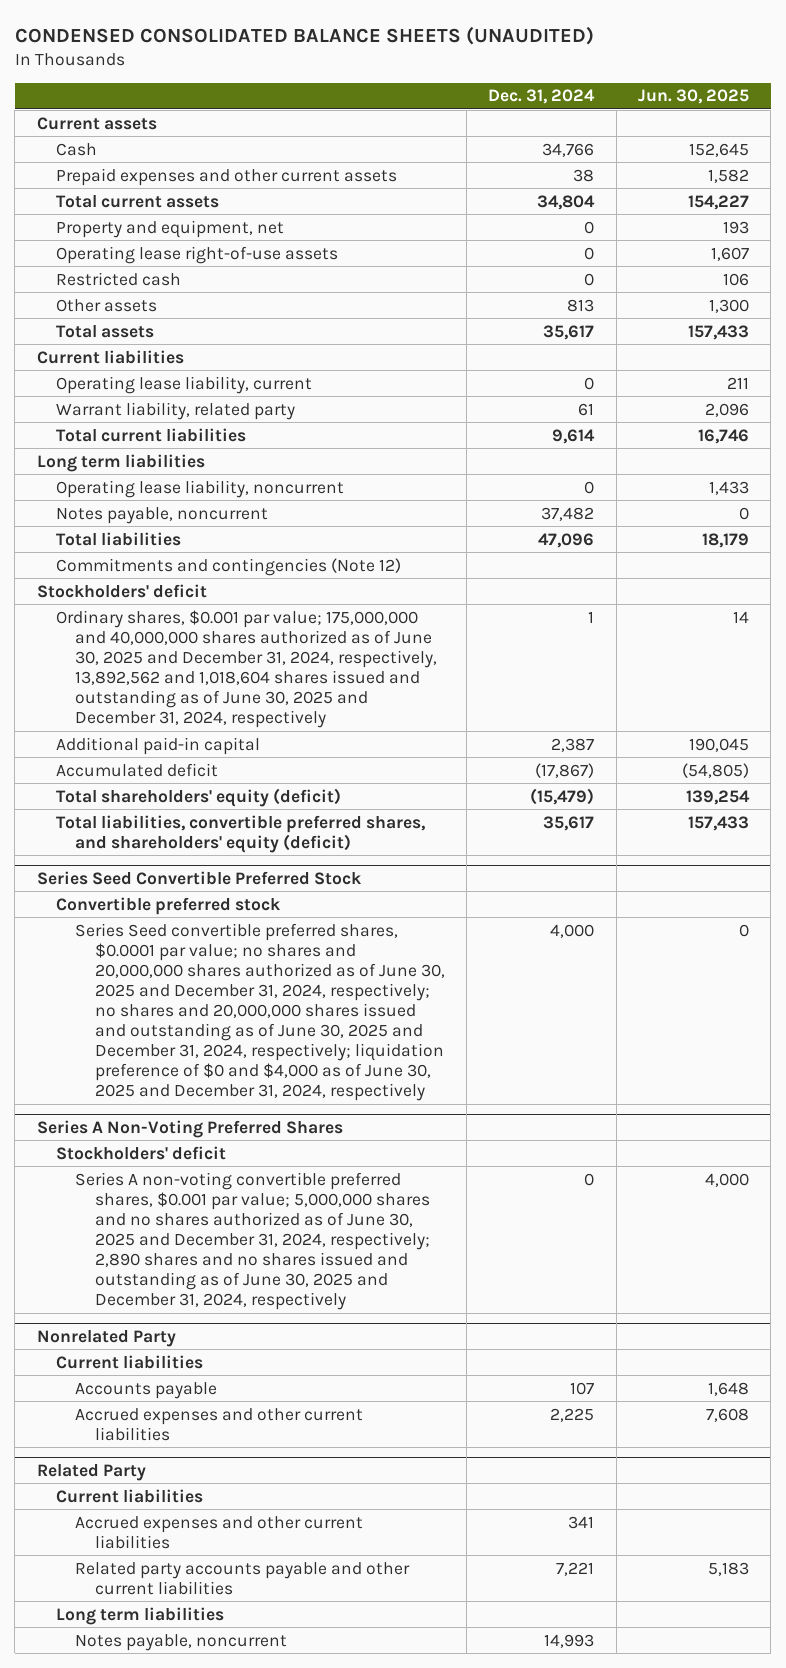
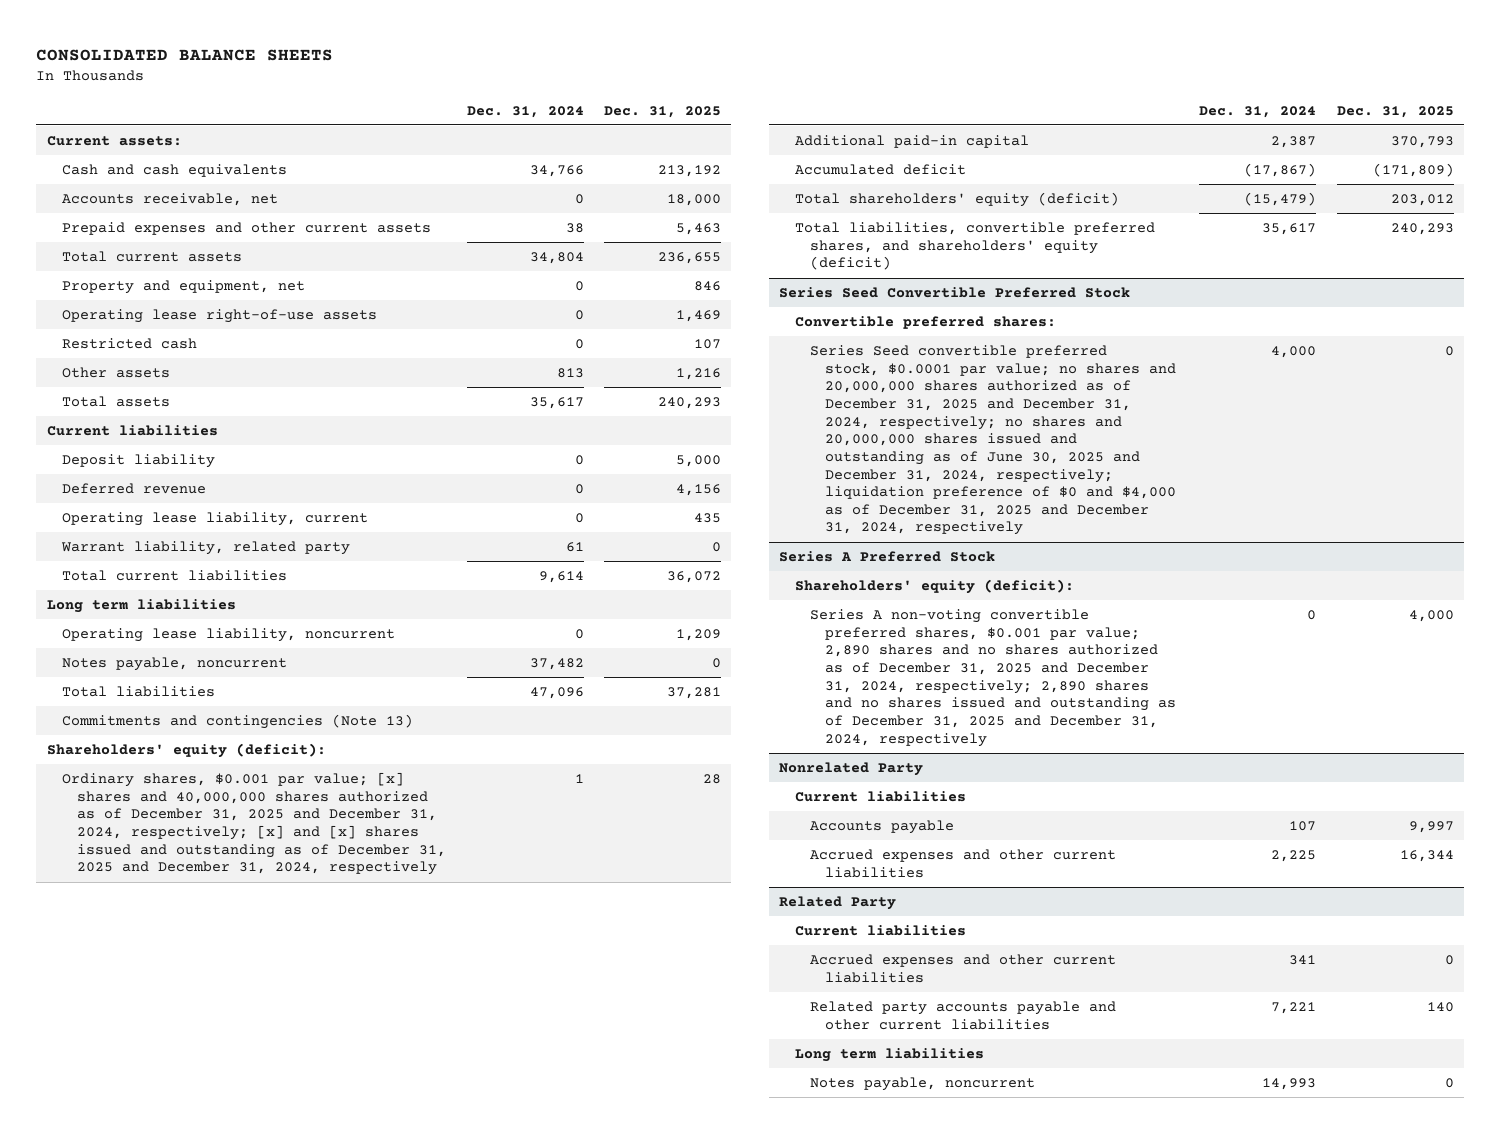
[14,25,594,45] CONDENSED CONSOLIDATED BALANCE SHEETS (UNAUDITED) -> [36,48,334,61] CONSOLIDATED BALANCE SHEETS
[638,89,750,105] Jun. 30, 2025 -> none
none -> [603,105,721,118] Dec. 31, 2025
[36,116,157,130] Current assets -> [46,136,182,147] Current assets:
[56,142,98,156] Cash -> [61,164,287,178] Cash and cash equivalents
none -> [61,193,278,207] Accounts receivable, net
none -> [61,454,215,469] Deposit liability
none -> [61,483,206,495] Deferred revenue
[56,557,402,576] Commitments and contingencies (Note 12) -> [61,714,413,730] Commitments and contingencies (Note 13)
[36,583,207,598] Stockholders' deficit -> [46,743,326,759] Shareholders' equity (deficit):
[56,609,438,728] Ordinary shares, $0.001 par value; 175,000,000 and 40,000,000 shares authorized as of June 30, 2025 and December 31, 2024, respectively, 13,892,562 and 1,018,604 shares issued and outstanding as of June 30, 2025 and December 31, 2024, respectively -> [61,772,447,876] Ordinary shares, $0.001 par value; [x] shares and 40,000,000 shares authorized as of December 31, 2025 and December 31, 2024, respectively; [x] and [x] shares issued and outstanding as of December 31, 2025 and December 31, 2024, respectively
[56,896,282,915] Convertible preferred stock -> [794,316,1056,330] Convertible preferred shares:
[75,922,445,1102] Series Seed convertible preferred shares, $0.0001 par value; no shares and 20,000,000 shares authorized as of June 30, 2025 and December 31, 2024, respectively; no shares and 20,000,000 shares issued and outstanding as of June 30, 2025 and December 31, 2024, respectively; liquidation preference of $0 and $4,000 as of June 30, 2025 and December 31, 2024, respectively -> [809,345,1177,536] Series Seed convertible preferred stock, $0.0001 par value; no shares and 20,000,000 shares authorized as of December 31, 2025 and December 31, 2024, respectively; no shares and 20,000,000 shares issued and outstanding as of June 30, 2025 and December 31, 2024, respectively; liquidation preference of $0 and $4,000 as of December 31, 2025 and December 31, 2024, respectively
[36,1119,343,1138] Series A Non-Voting Preferred Shares -> [779,551,996,563] Series A Preferred Stock
[56,1145,227,1160] Stockholders' deficit -> [794,579,1074,595] Shareholders' equity (deficit):
[75,1171,430,1311] Series A non-voting convertible preferred shares, $0.001 par value; 5,000,000 shares and no shares authorized as of June 30, 2025 and December 31, 2024, respectively; 2,890 shares and no shares issued and outstanding as of June 30, 2025 and December 31, 2024, respectively -> [809,609,1177,747] Series A non-voting convertible preferred shares, $0.001 par value; 2,890 shares and no shares authorized as of December 31, 2025 and December 31, 2024, respectively; 2,890 shares and no shares issued and outstanding as of December 31, 2025 and December 31, 2024, respectively

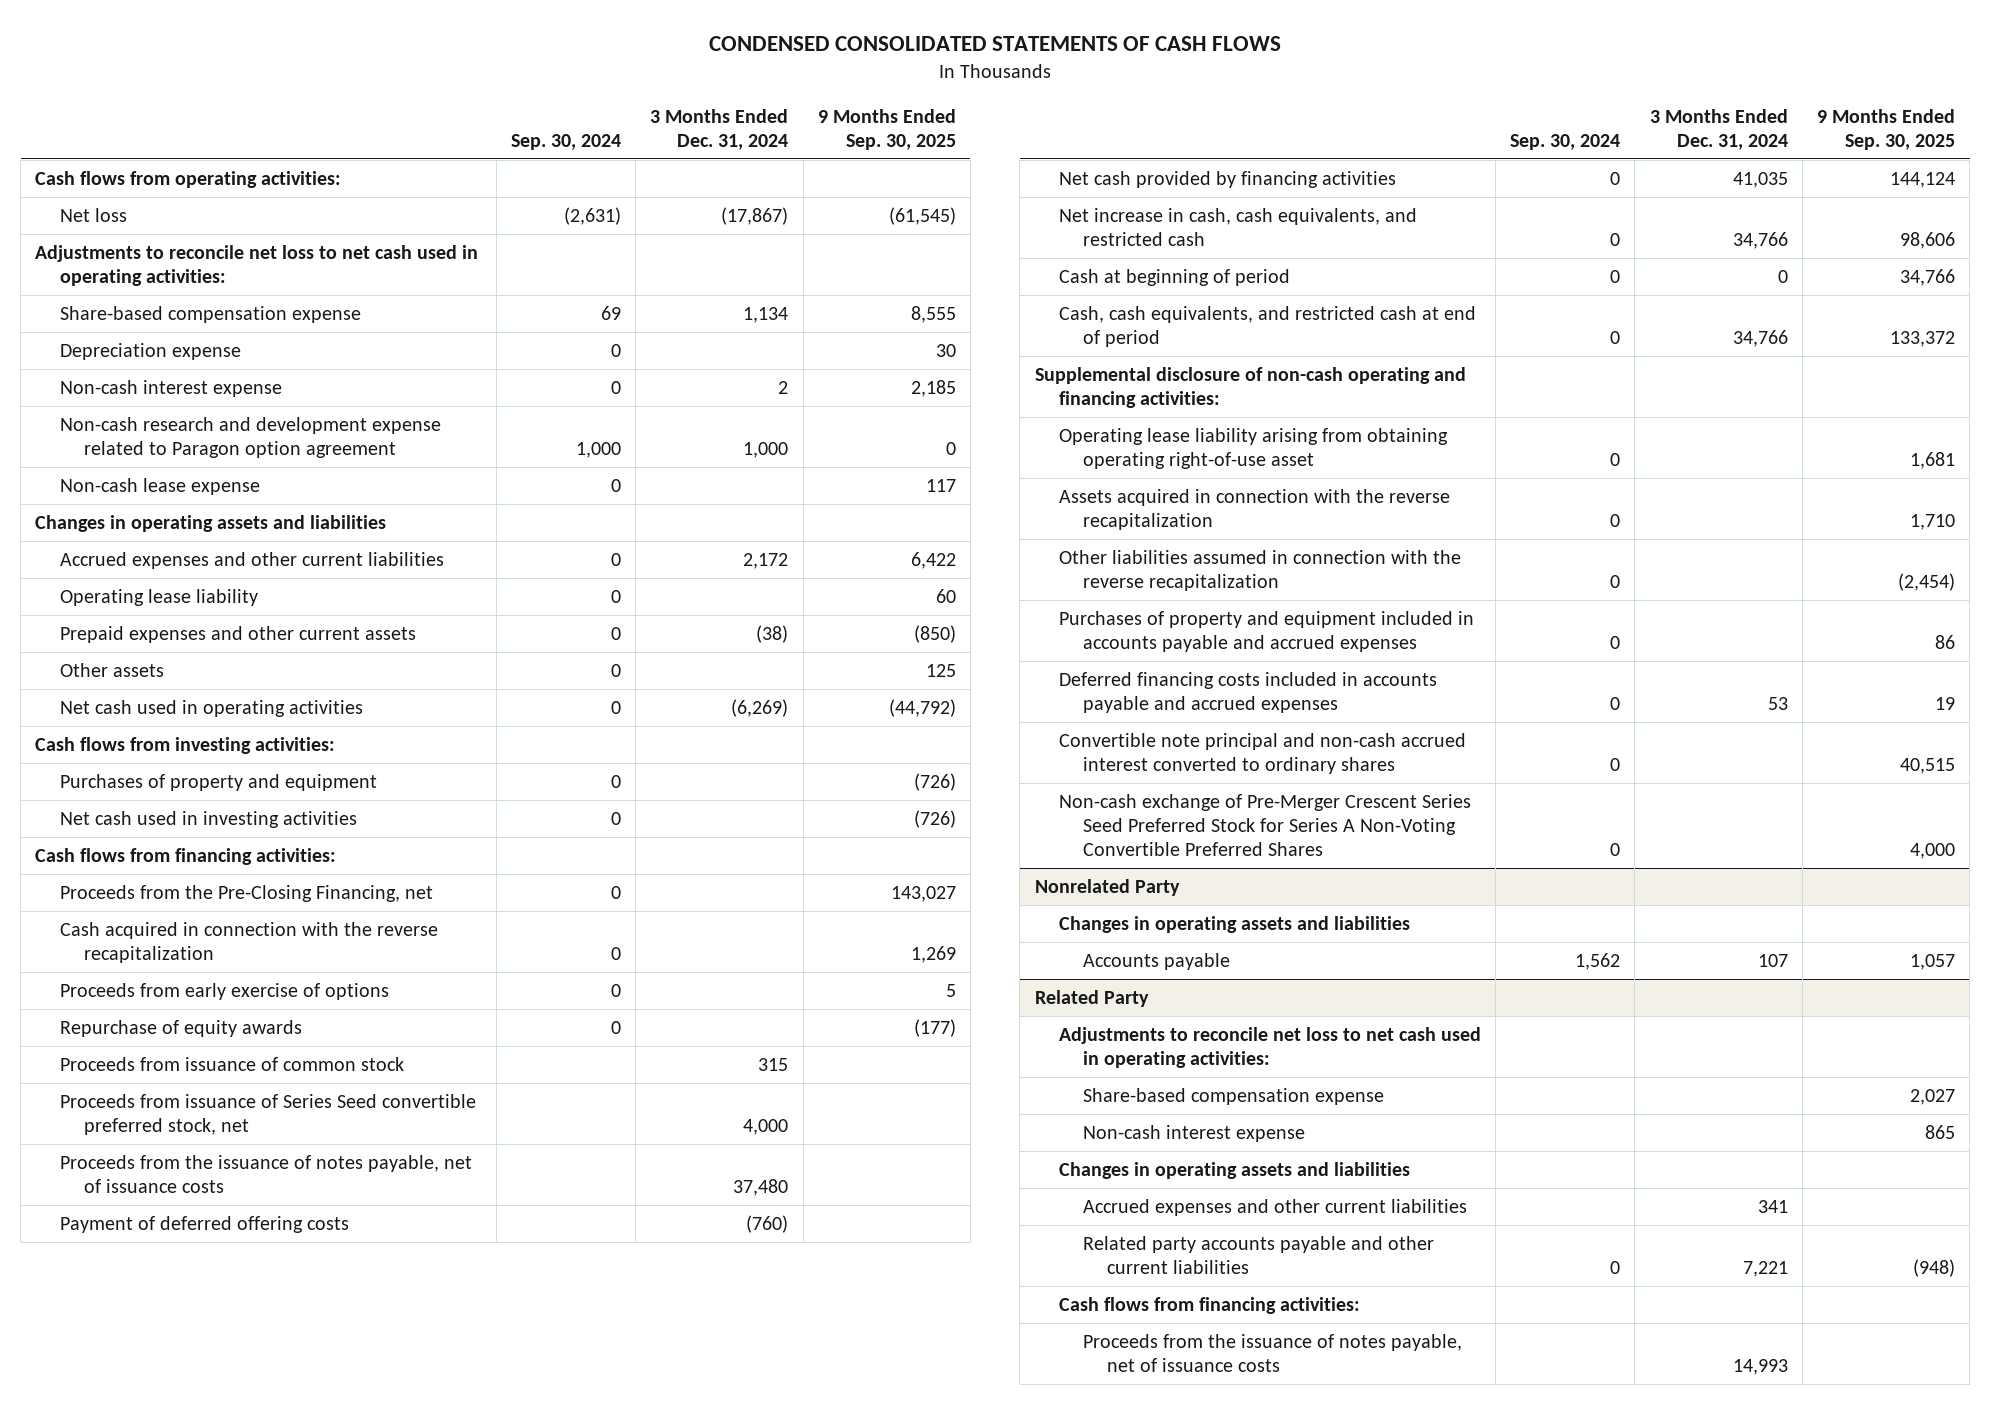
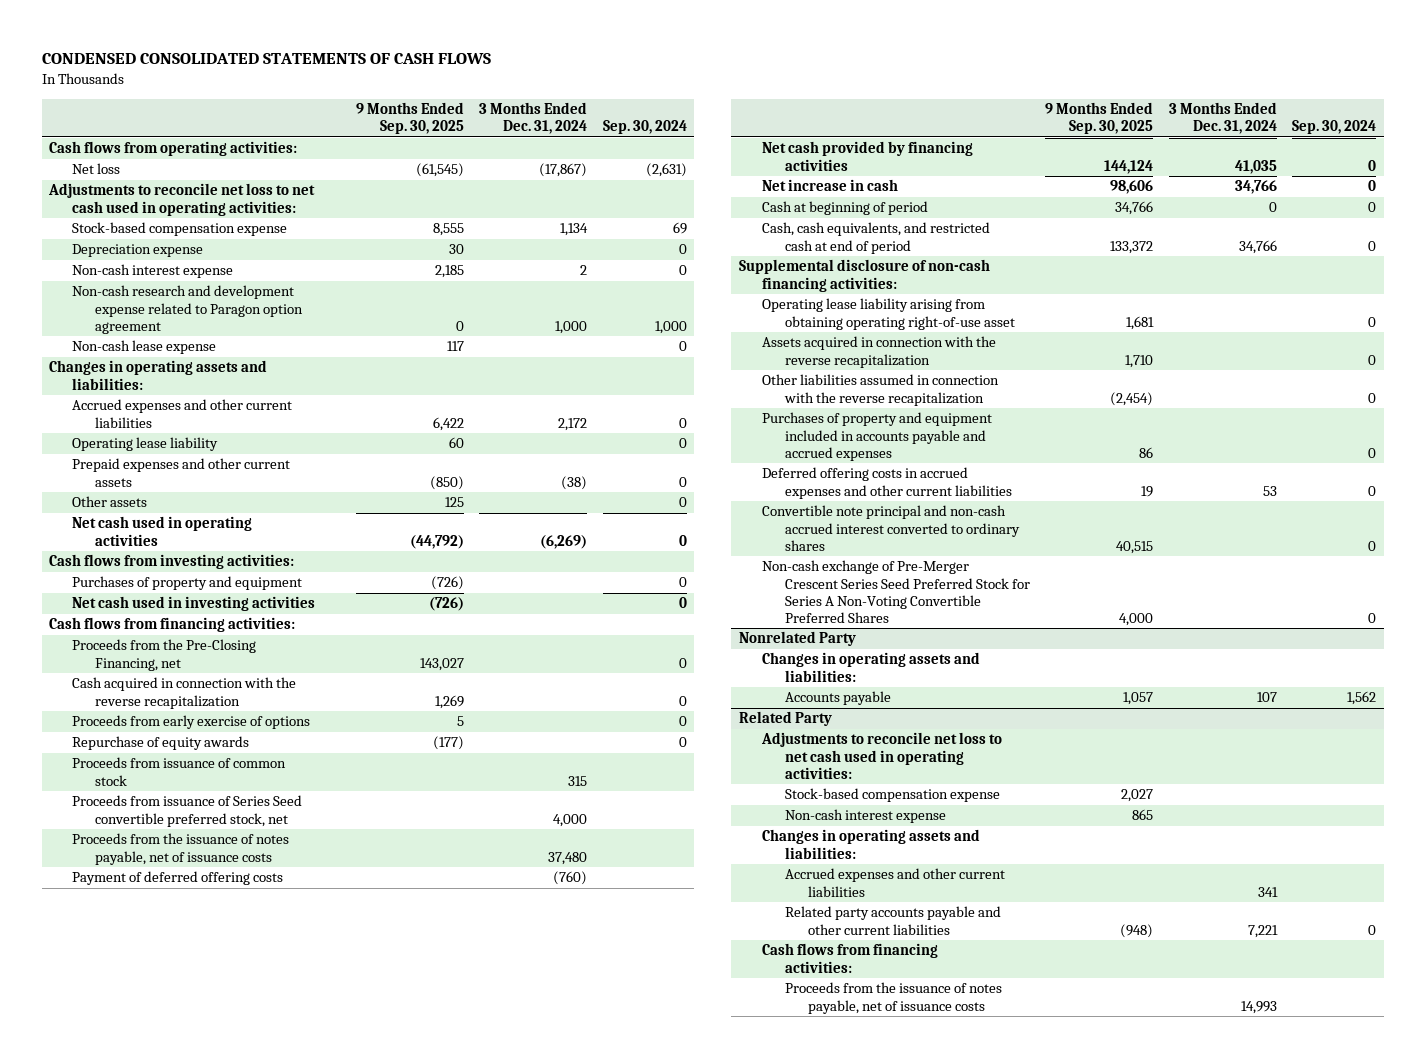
[59,305,361,323] Share-based compensation expense -> [72,222,288,237] Stock-based compensation expense
[35,514,387,532] Changes in operating assets and liabilities -> [49,360,268,390] Changes in operating assets and liabilities:
[1058,207,1417,246] Net increase in cash, cash equivalents, and restricted cash -> [761,179,898,192] Net increase in cash
[1034,366,1466,408] Supplemental disclosure of non-cash operating and financing activities: -> [738,259,990,292] Supplemental disclosure of non-cash financing activities:
[1058,671,1437,713] Deferred financing costs included in accounts payable and accrued expenses -> [761,467,1012,499] Deferred offering costs in accrued expenses and other current liabilities
[1058,915,1410,933] Changes in operating assets and liabilities -> [761,652,980,682] Changes in operating assets and liabilities:
[1082,1087,1384,1105] Share-based compensation expense -> [784,788,1000,803] Stock-based compensation expense
[1058,1161,1410,1179] Changes in operating assets and liabilities -> [761,829,980,859] Changes in operating assets and liabilities:

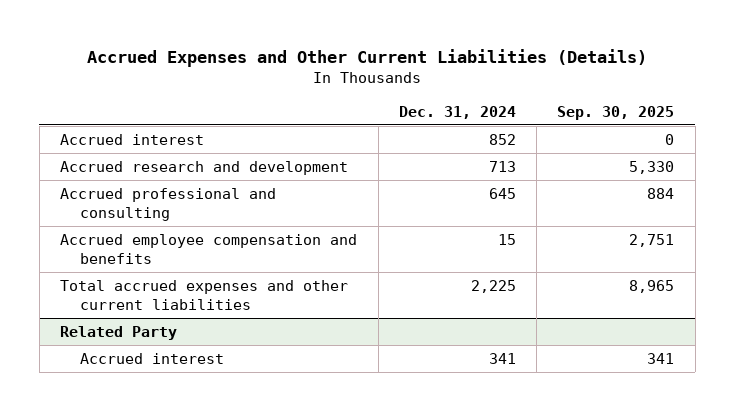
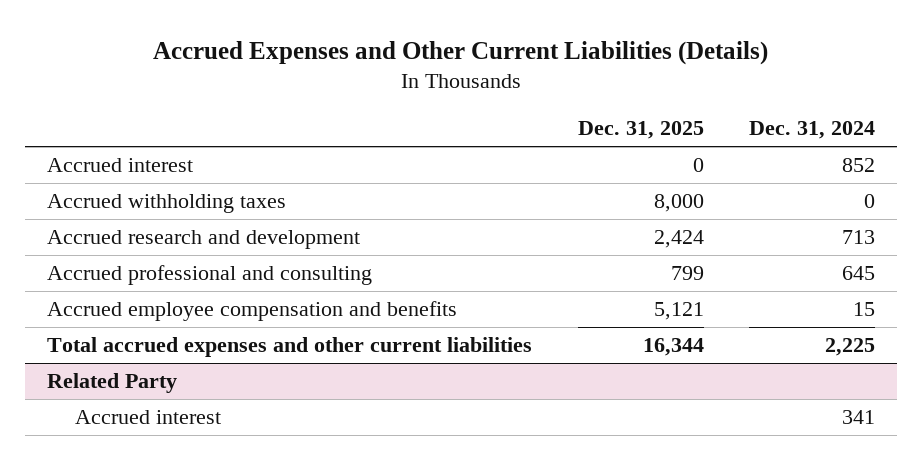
[557,105,675,120] Sep. 30, 2025 -> none
none -> [577,121,704,140] Dec. 31, 2025
none -> [47,194,287,214] Accrued withholding taxes

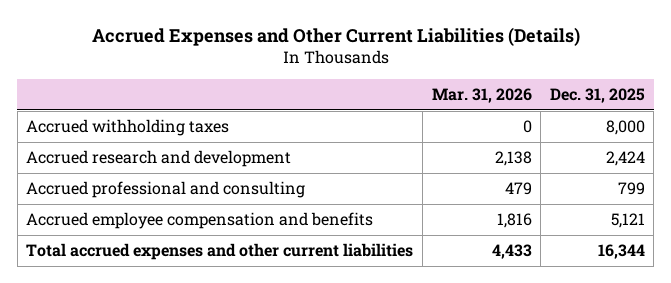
[748,121,875,140] Dec. 31, 2024 -> none
none -> [431,88,532,104] Mar. 31, 2026
[47,158,194,173] Accrued interest -> none
[47,373,178,394] Related Party -> none
[74,410,221,425] Accrued interest -> none

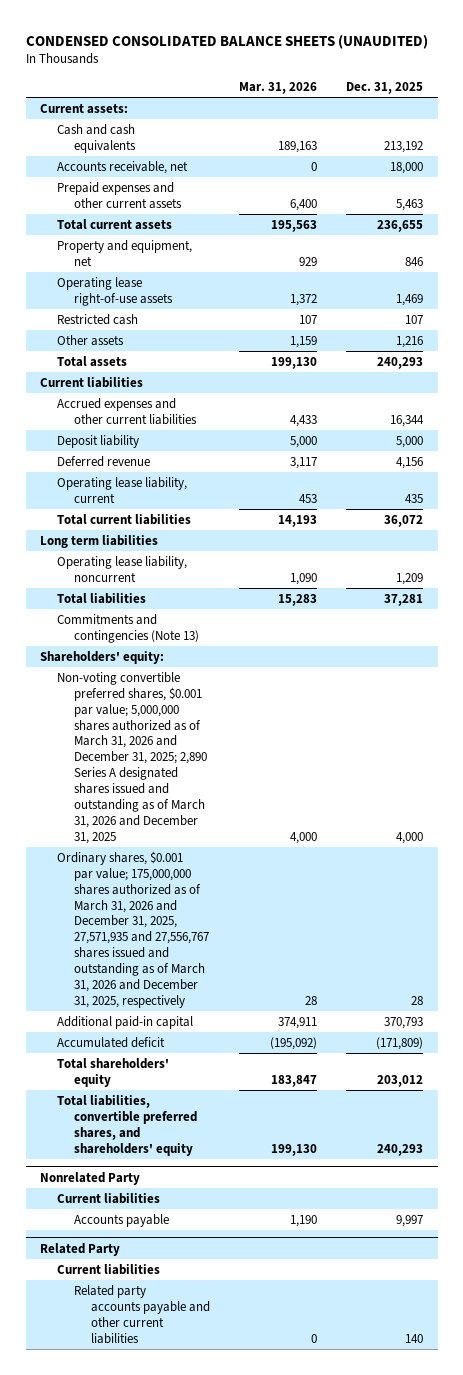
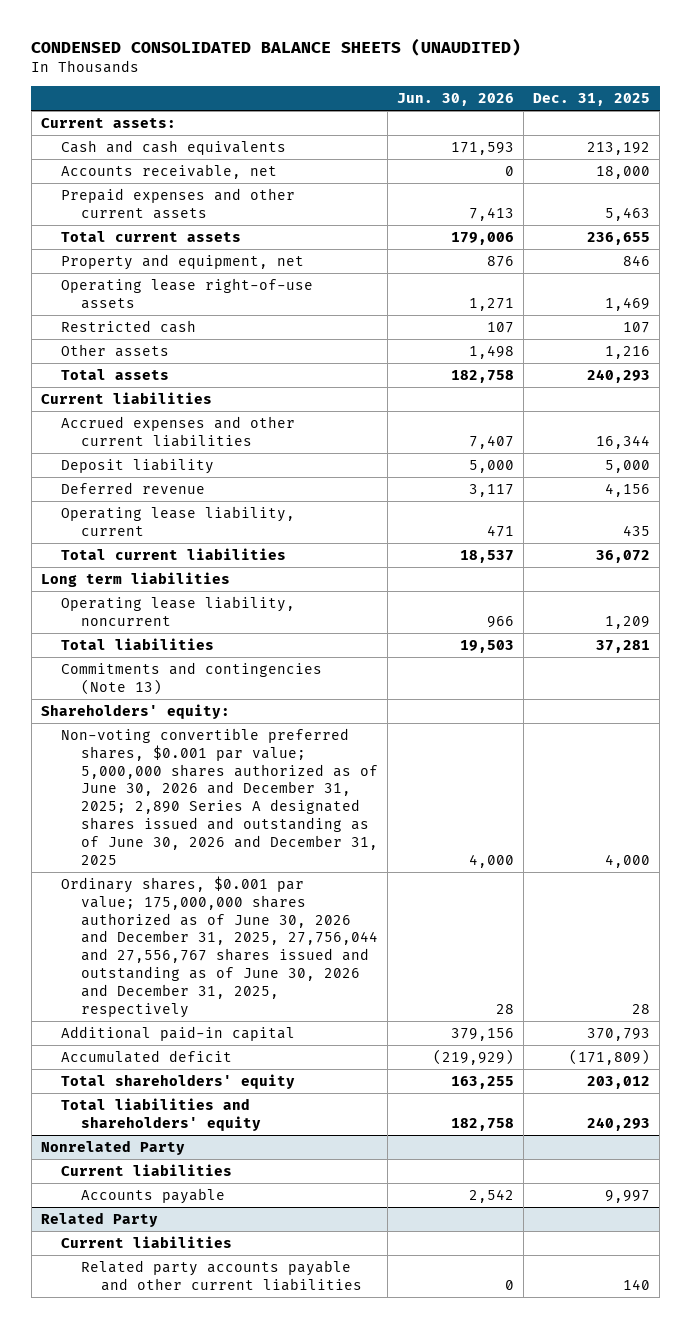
[239,81,318,94] Mar. 31, 2026 -> none
none -> [397,93,515,107] Jun. 30, 2026
[57,671,208,845] Non-voting convertible preferred shares, $0.001 par value; 5,000,000 shares authorized as of March 31, 2026 and December 31, 2025; 2,890 Series A designated shares issued and outstanding as of March 31, 2026 and December 31, 2025 -> [60,727,379,865] Non-voting convertible preferred shares, $0.001 par value; 5,000,000 shares authorized as of June 30, 2026 and December 31, 2025; 2,890 Series A designated shares issued and outstanding as of June 30, 2026 and December 31, 2025
[57,850,210,1009] Ordinary shares, $0.001 par value; 175,000,000 shares authorized as of March 31, 2026 and December 31, 2025, 27,571,935 and 27,556,767 shares issued and outstanding as of March 31, 2026 and December 31, 2025, respectively -> [60,875,379,1018] Ordinary shares, $0.001 par value; 175,000,000 shares authorized as of June 30, 2026 and December 31, 2025, 27,756,044 and 27,556,767 shares issued and outstanding as of June 30, 2026 and December 31, 2025, respectively
[57,1094,198,1156] Total liabilities, convertible preferred shares, and shareholders' equity -> [60,1097,262,1131] Total liabilities and shareholders' equity

